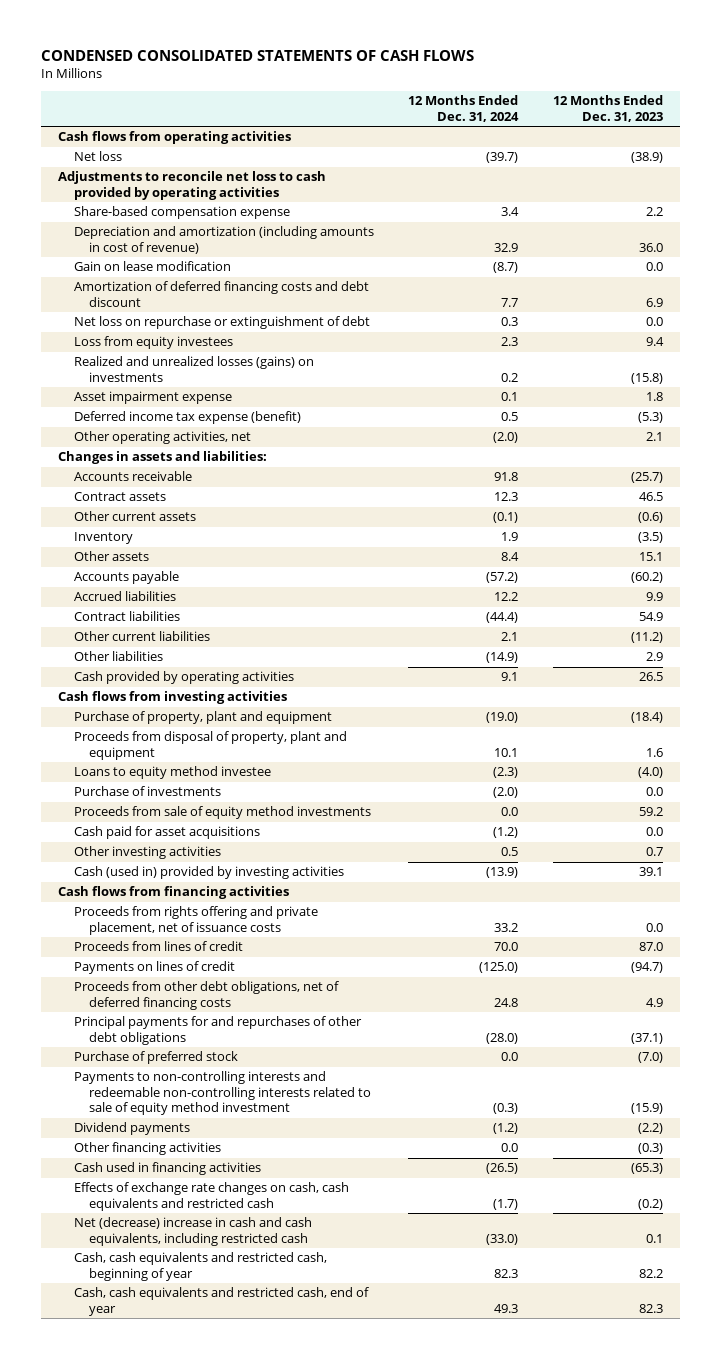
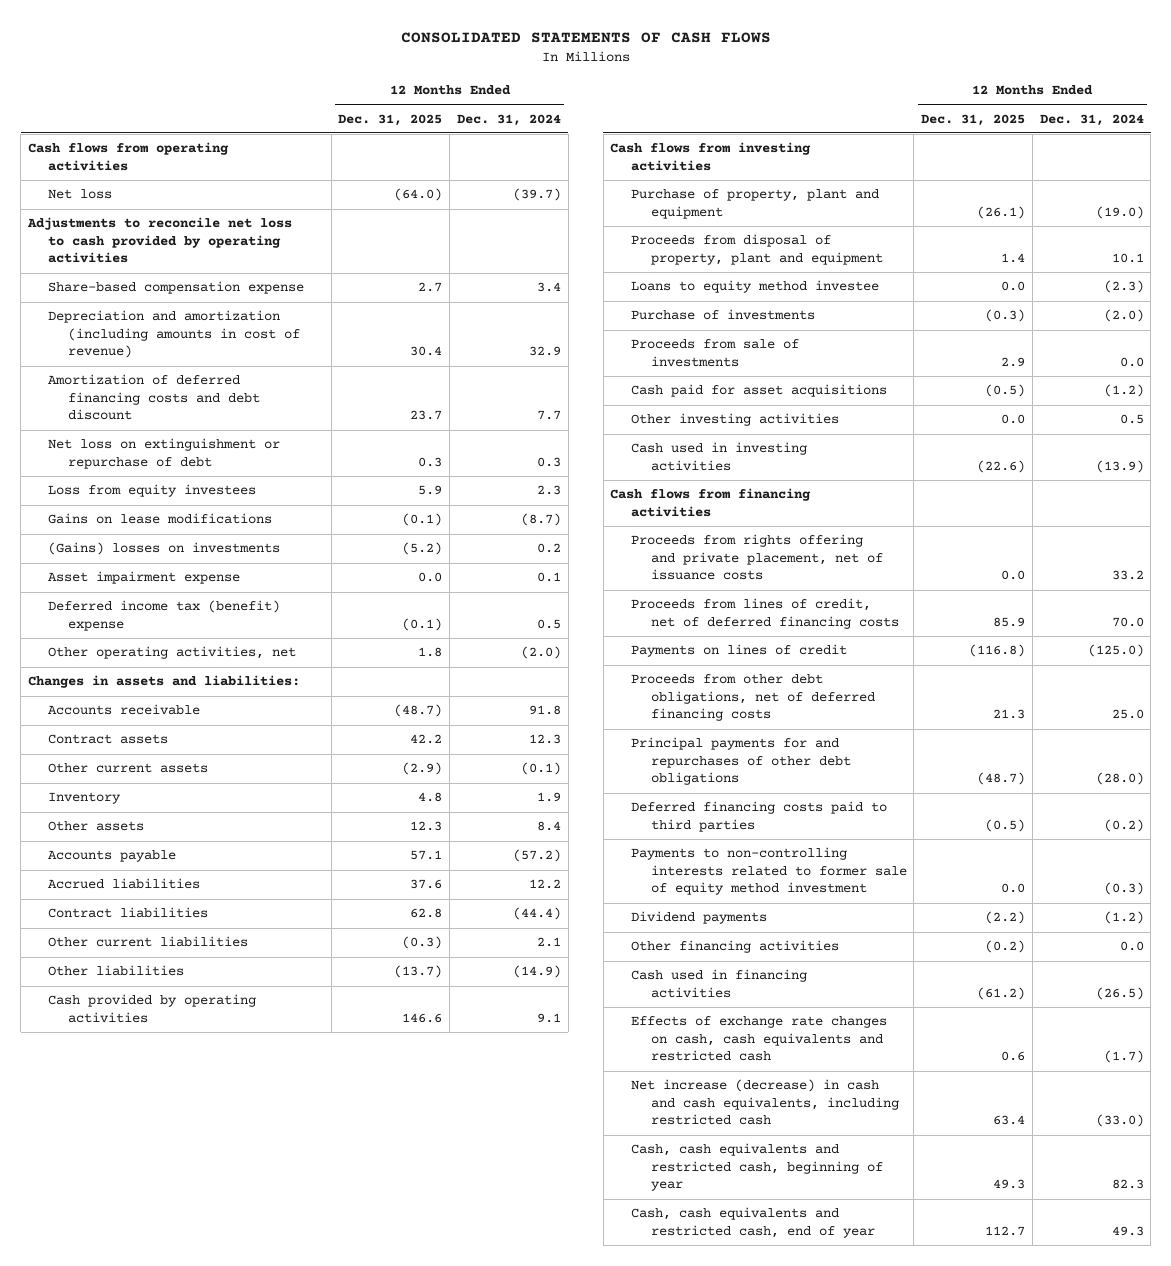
[40,49,474,61] CONDENSED CONSOLIDATED STATEMENTS OF CASH FLOWS -> [400,32,771,44] CONSOLIDATED STATEMENTS OF CASH FLOWS
[552,95,663,122] 12 Months Ended Dec. 31, 2023 -> none
none -> [338,113,443,126] Dec. 31, 2025
[73,261,231,272] Gain on lease modification -> none
[73,316,370,330] Net loss on repurchase or extinguishment of debt -> [47,438,280,469] Net loss on extinguishment or repurchase of debt
none -> [47,513,272,525] Gains on lease modifications
[73,356,314,382] Realized and unrealized losses (gains) on investments -> [47,542,280,556] (Gains) losses on investments
[73,411,301,425] Deferred income tax expense (benefit) -> [47,600,280,631] Deferred income tax (benefit) expense
[73,806,371,820] Proceeds from sale of equity method investments -> [630,339,799,367] Proceeds from sale of investments
[73,866,344,880] Cash (used in) provided by investing activities -> [630,442,807,471] Cash used in investing activities
[73,941,243,952] Proceeds from lines of credit -> [630,598,899,629] Proceeds from lines of credit, net of deferred financing costs
[494,997,519,1007] 24.8 -> [1111,709,1144,720] 25.0
[73,1051,238,1065] Purchase of preferred stock -> none
none -> [630,801,887,832] Deferred financing costs paid to third parties
[73,1071,372,1116] Payments to non-controlling interests and redeemable non-controlling interests related to sale of equity method investment -> [630,847,907,896] Payments to non-controlling interests related to former sale of equity method investment
[73,1217,312,1246] Net (decrease) increase in cash and cash equivalents, including restricted cash -> [630,1079,899,1126] Net increase (decrease) in cash and cash equivalents, including restricted cash

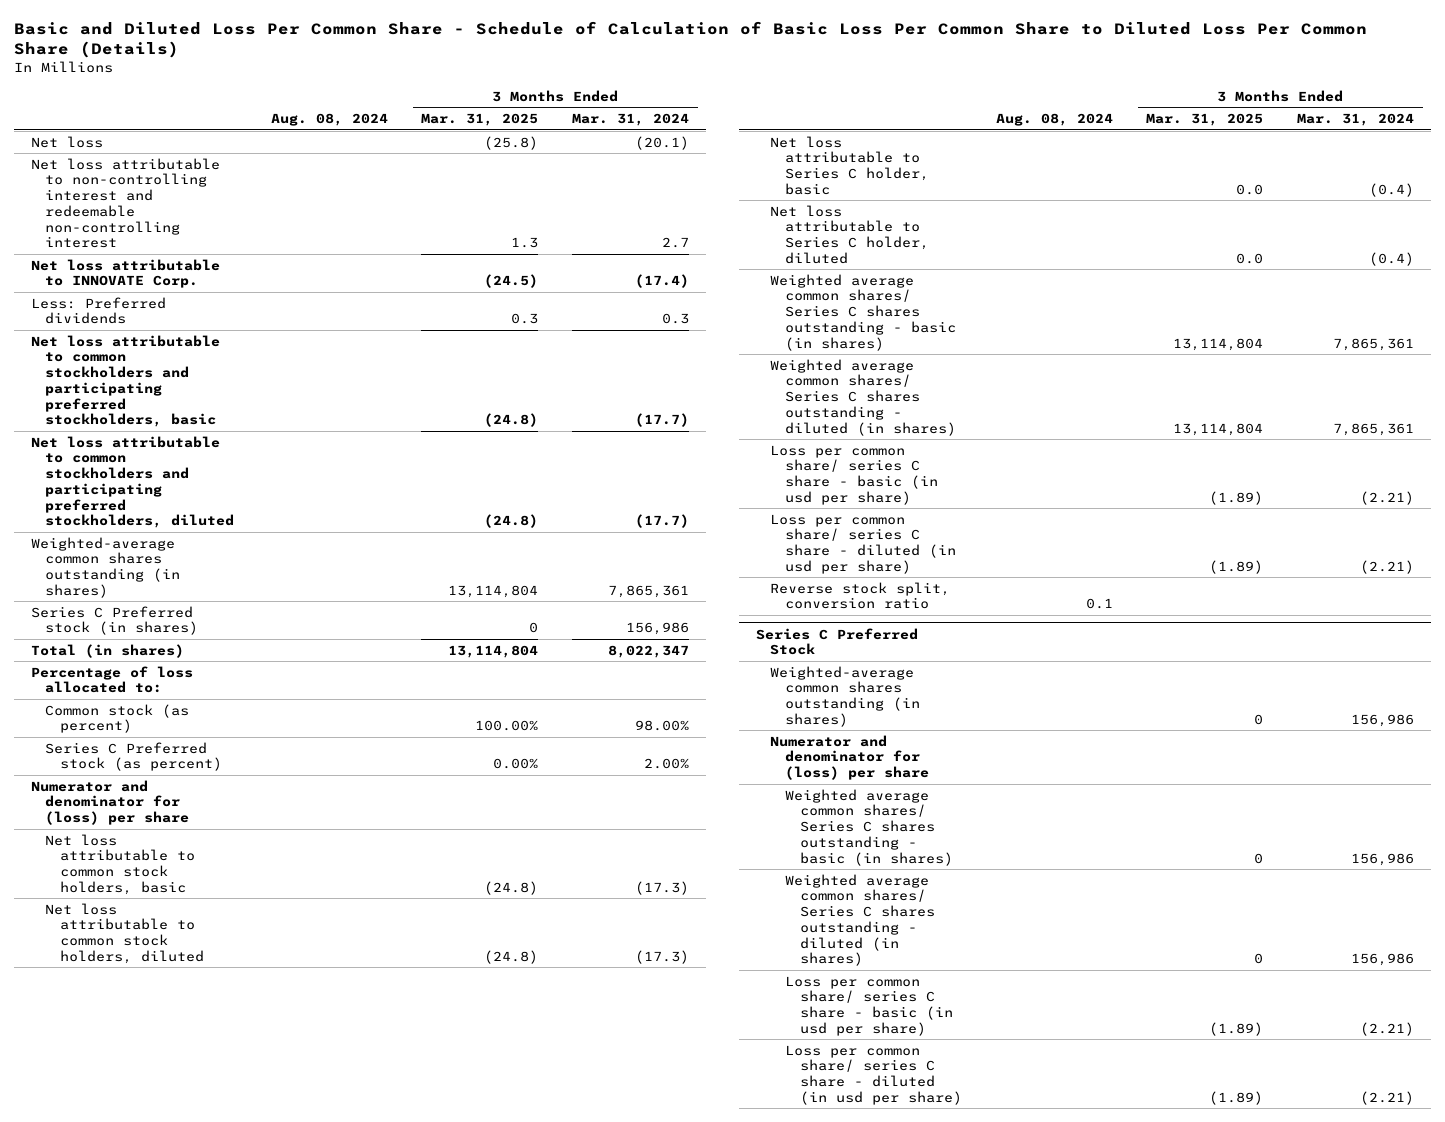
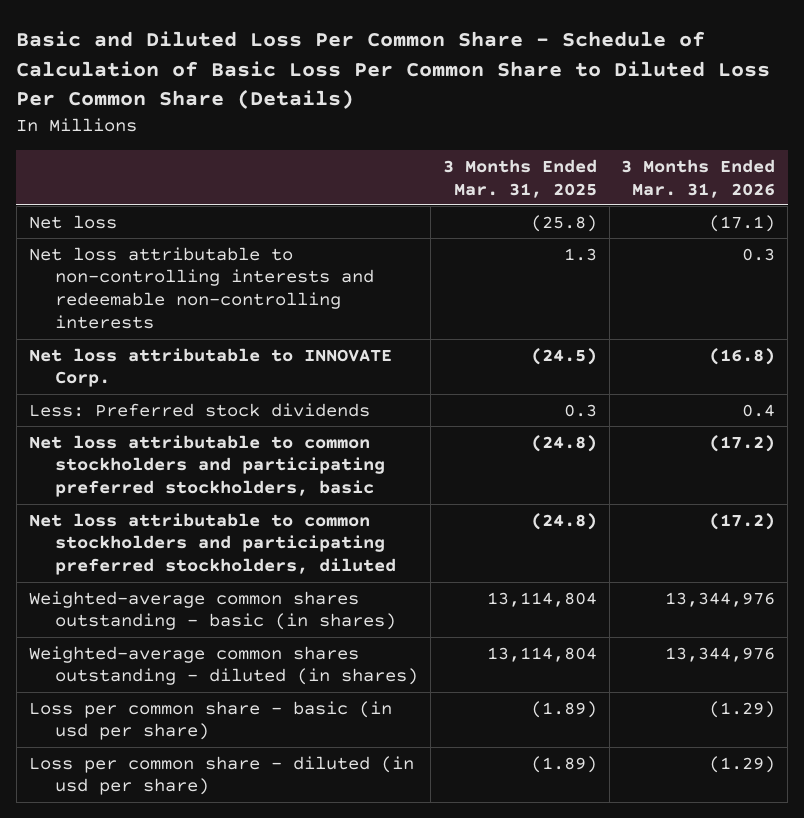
[270,113,388,127] Aug. 08, 2024 -> none
[572,113,690,127] Mar. 31, 2024 -> none
none -> [621,158,776,198] 3 Months Ended Mar. 31, 2026
[30,157,220,249] Net loss attributable to non-controlling interest and redeemable non-controlling interest -> [28,246,374,330] Net loss attributable to non-controlling interests and redeemable non-controlling interests
[30,296,166,325] Less: Preferred dividends -> [28,402,370,417] Less: Preferred stock dividends
[30,605,199,636] Series C Preferred stock (in shares) -> none
[30,643,184,658] Total (in shares) -> none
[30,665,193,694] Percentage of loss allocated to: -> none
[45,703,190,734] Common stock (as percent) -> none
[45,741,223,772] Series C Preferred stock (as percent) -> none
[30,779,190,826] Numerator and denominator for (loss) per share -> none
[45,833,196,895] Net loss attributable to common stock holders, basic -> none
[45,902,205,964] Net loss attributable to common stock holders, diluted -> none
[770,135,930,195] Net loss attributable to Series C holder, basic -> none
[770,204,930,264] Net loss attributable to Series C holder, diluted -> none
[770,273,957,351] Weighted average common shares/ Series C shares outstanding - basic (in shares) -> none
[770,581,951,610] Reverse stock split, conversion ratio -> none
[755,627,918,656] Series C Preferred Stock -> none
[770,665,921,727] Weighted-average common shares outstanding (in shares) -> none
[770,734,930,781] Numerator and denominator for (loss) per share -> none
[785,788,953,866] Weighted average common shares/ Series C shares outstanding - basic (in shares) -> none
[785,873,935,967] Weighted average common shares/ Series C shares outstanding - diluted (in shares) -> none
[785,975,953,1036] Loss per common share/ series C share - basic (in usd per share) -> none
[785,1044,962,1105] Loss per common share/ series C share - diluted (in usd per share) -> none
[30,536,181,598] Weighted-average common shares outstanding (in shares) -> [28,590,396,631] Weighted-average common shares outstanding - basic (in shares)
[770,358,957,436] Weighted average common shares/ Series C shares outstanding - diluted (in shares) -> [28,645,418,686] Weighted-average common shares outstanding - diluted (in shares)
[770,444,939,505] Loss per common share/ series C share - basic (in usd per share) -> [28,700,392,741] Loss per common share - basic (in usd per share)
[770,513,957,574] Loss per common share/ series C share - diluted (in usd per share) -> [28,755,414,796] Loss per common share - diluted (in usd per share)

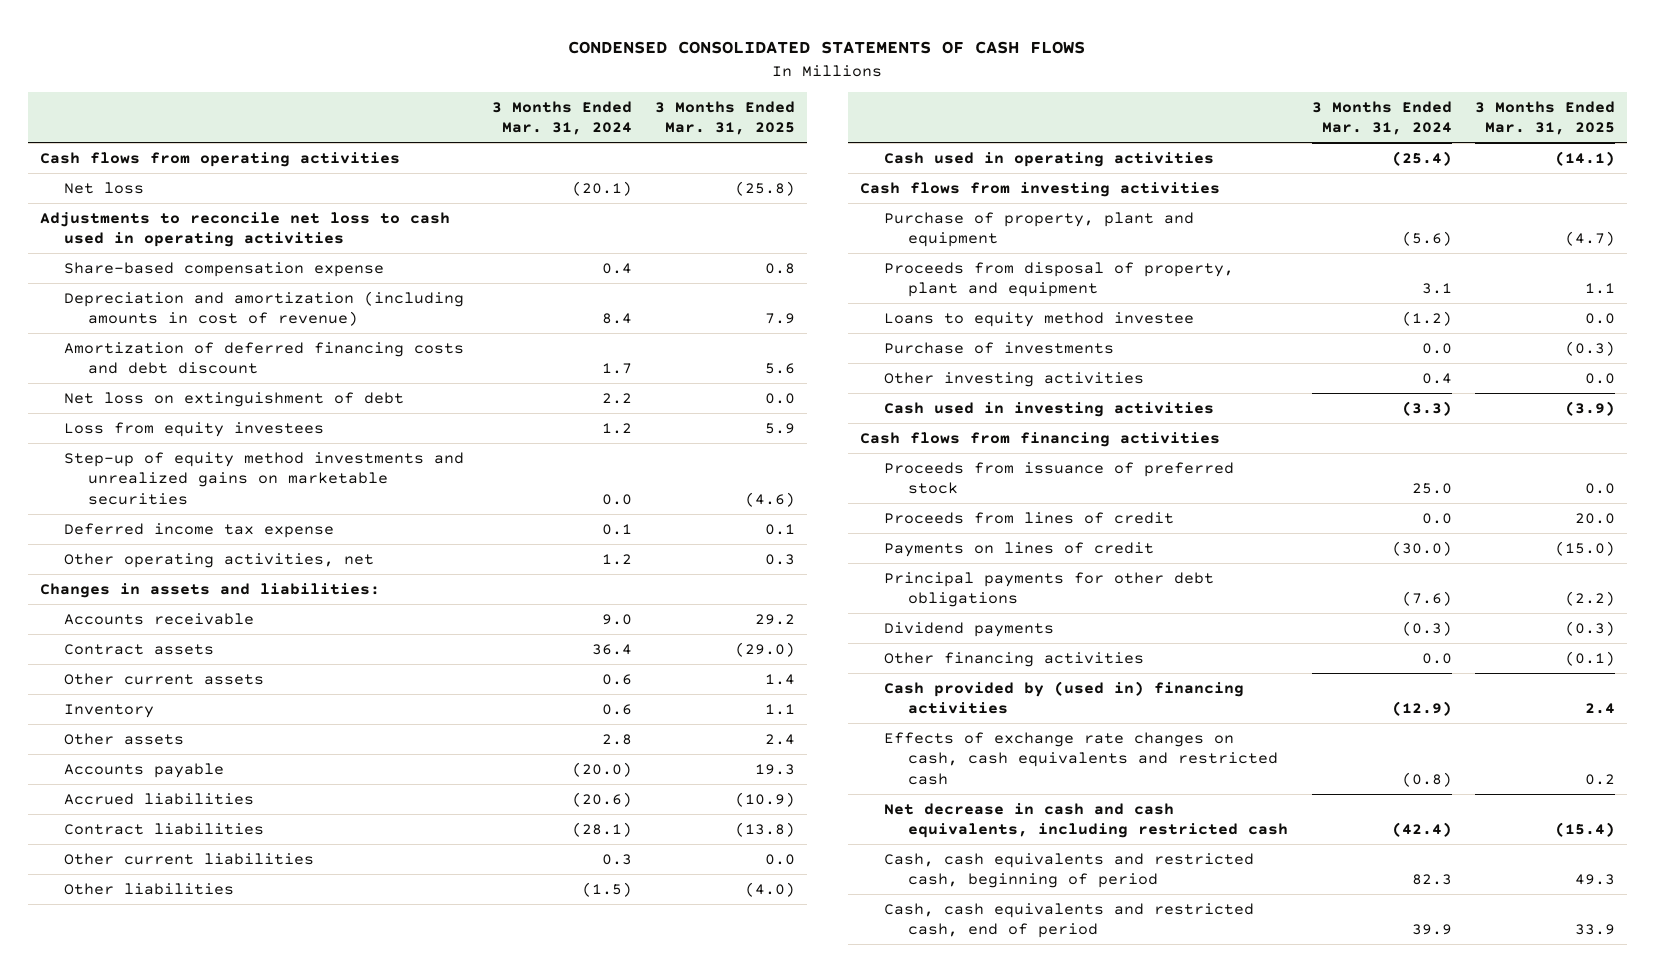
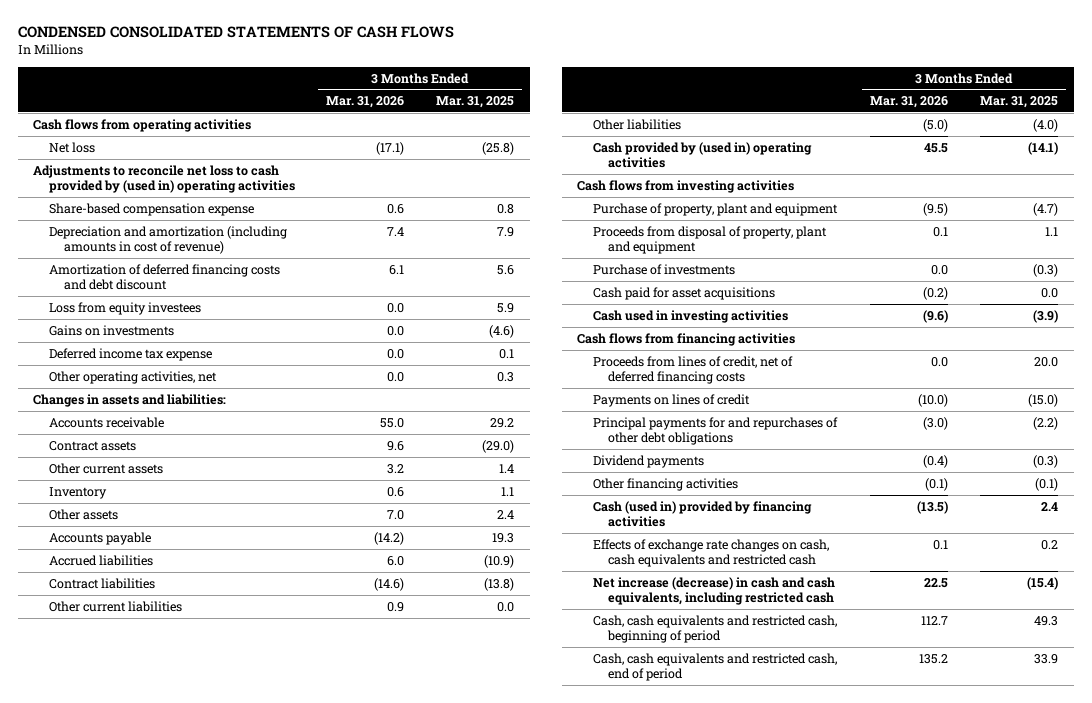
[491,100,632,136] 3 Months Ended Mar. 31, 2024 -> none
none -> [326,96,405,109] Mar. 31, 2026
[39,211,450,248] Adjustments to reconcile net loss to cash used in operating activities -> [33,164,295,194] Adjustments to reconcile net loss to cash provided by (used in) operating activities
[64,391,405,407] Net loss on extinguishment of debt -> none
[64,451,465,505] Step-up of equity method investments and unrealized gains on marketable securities -> none
none -> [48,324,174,336] Gains on investments
[884,151,1215,167] Cash used in operating activities -> [592,141,812,169] Cash provided by (used in) operating activities
[884,311,1195,327] Loans to equity method investee -> none
[884,371,1145,387] Other investing activities -> none
none -> [592,286,775,300] Cash paid for asset acquisitions
[884,461,1235,495] Proceeds from issuance of preferred stock -> none
[884,511,1175,524] Proceeds from lines of credit -> [592,355,793,385] Proceeds from lines of credit, net of deferred financing costs
[884,571,1215,608] Principal payments for other debt obligations -> [592,416,838,446] Principal payments for and repurchases of other debt obligations
[884,680,1245,715] Cash provided by (used in) financing activities -> [592,500,812,528] Cash (used in) provided by financing activities
[884,802,1289,839] Net decrease in cash and cash equivalents, including restricted cash -> [592,576,835,606] Net increase (decrease) in cash and cash equivalents, including restricted cash

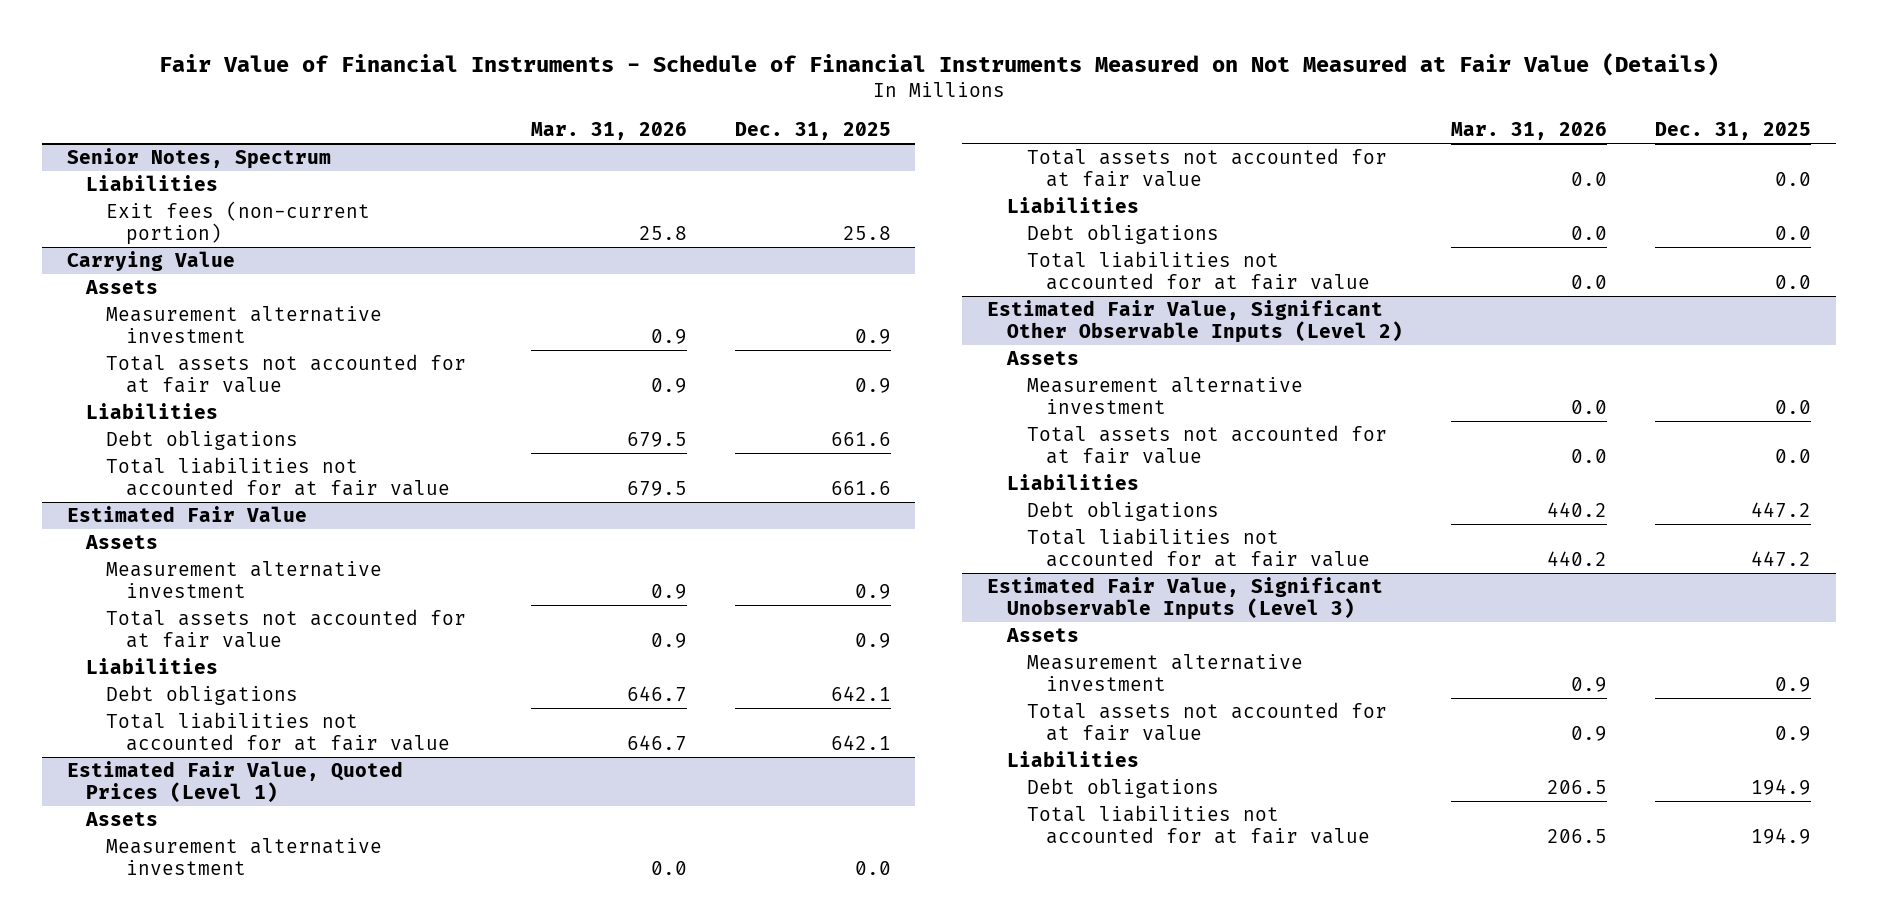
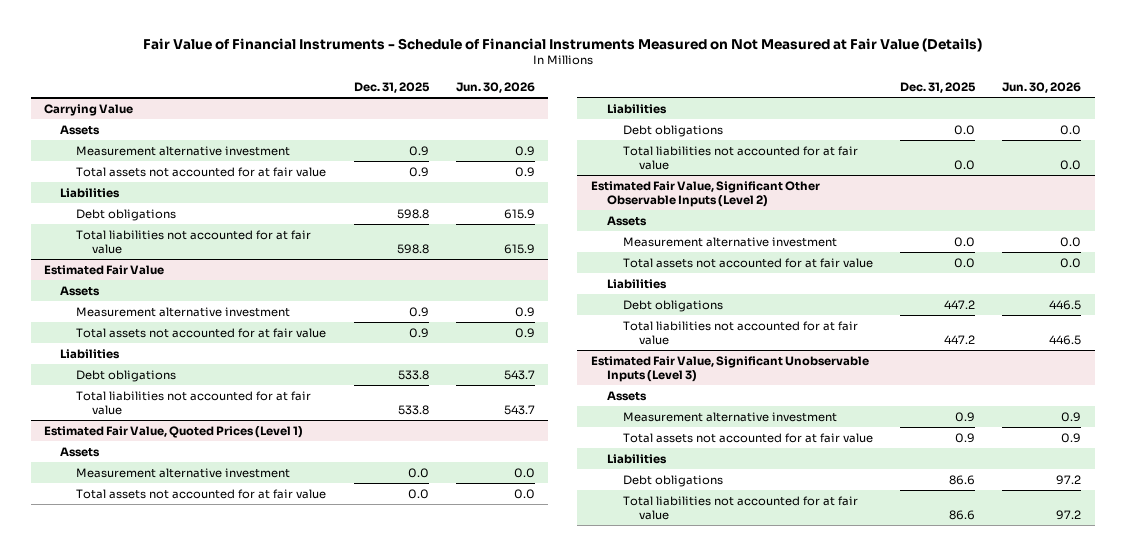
[530,121,687,140] Mar. 31, 2026 -> none
none -> [455,81,535,93] Jun. 30, 2026
[66,148,331,170] Senior Notes, Spectrum -> none
[86,175,219,192] Liabilities -> none
[106,201,371,246] Exit fees (non-current portion) -> none
[831,432,892,447] 661.6 -> [396,208,429,219] 598.8
[831,481,892,496] 661.6 -> [396,243,429,254] 598.8
[831,686,892,702] 642.1 -> [397,369,429,380] 533.8
[831,735,892,751] 642.1 -> [397,404,429,415] 533.8
[1751,779,1812,796] 194.9 -> [949,474,976,485] 86.6
[1751,828,1812,845] 194.9 -> [949,509,976,520] 86.6

